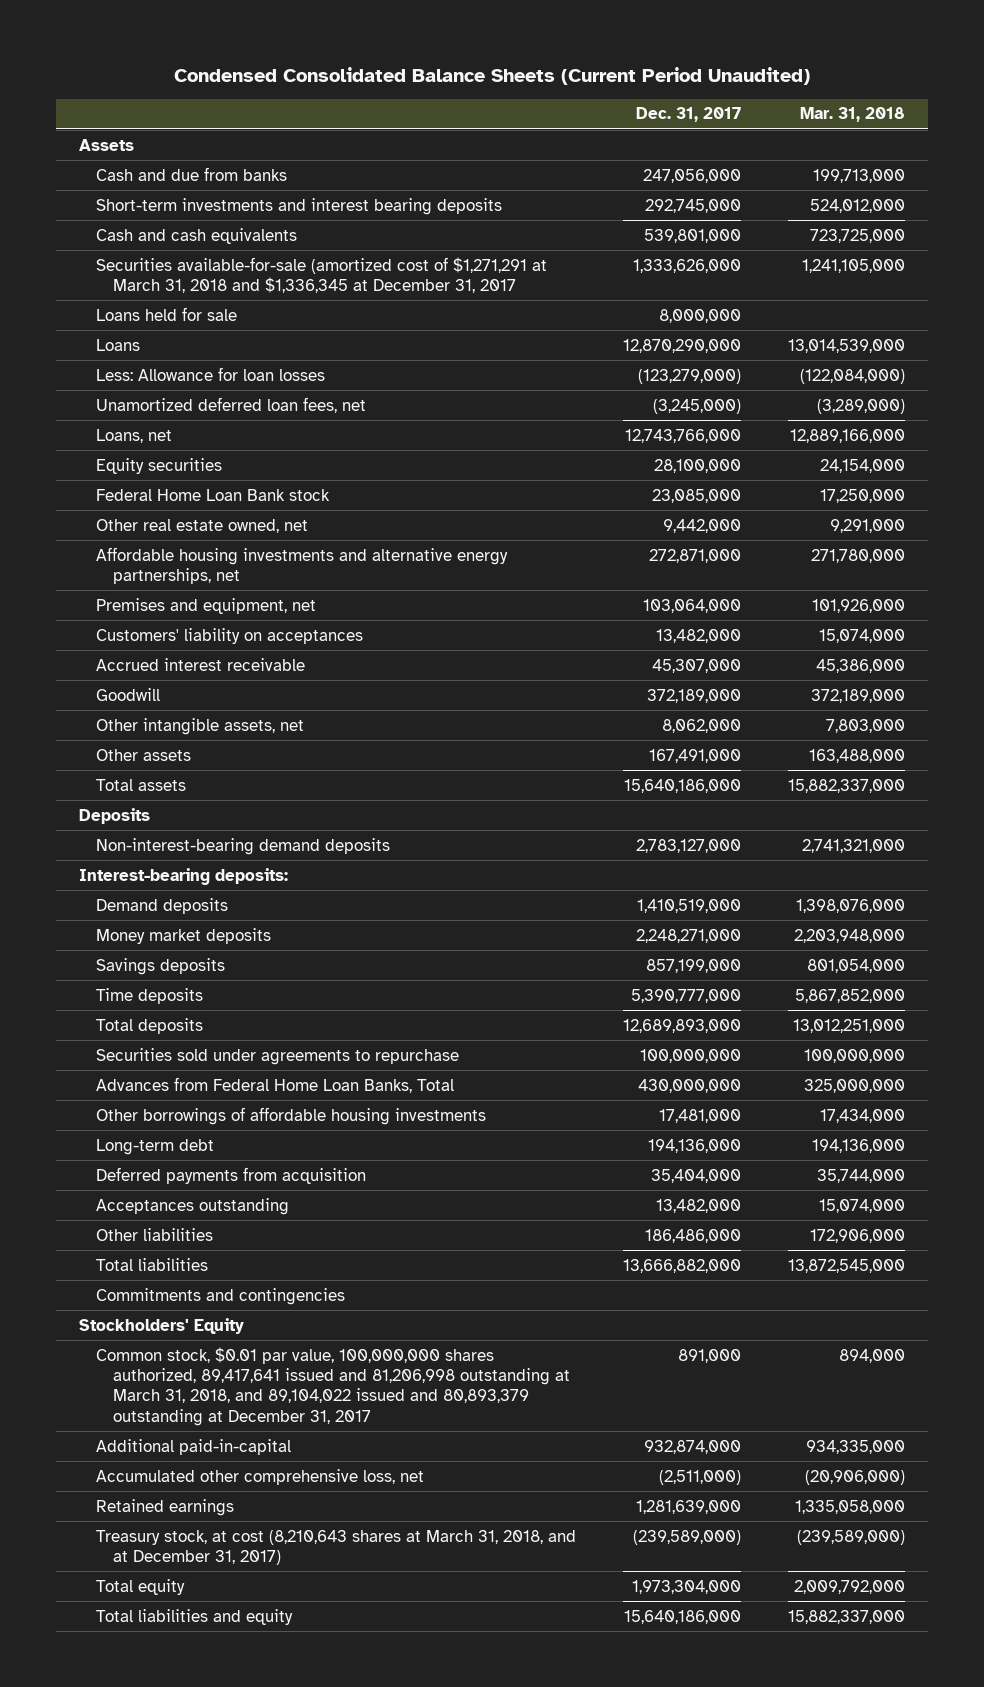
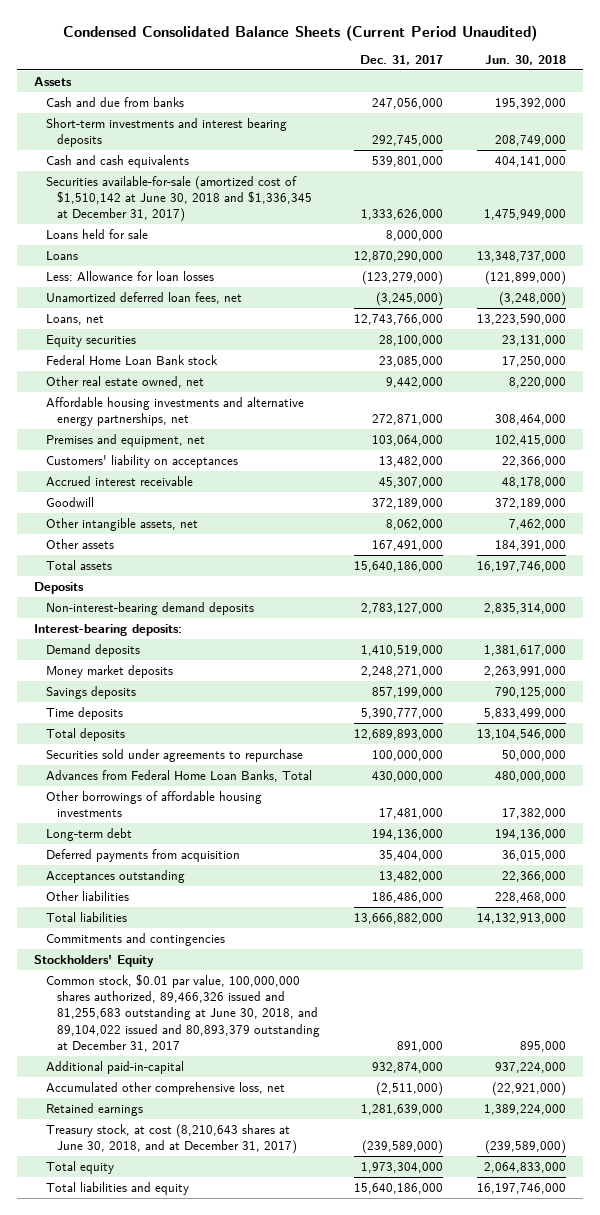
[799,107,905,123] Mar. 31, 2018 -> none
none -> [484,54,566,65] Jun. 30, 2018
[95,256,547,294] Securities available-for-sale (amortized cost of $1,271,291 at March 31, 2018 and $1,336,345 at December 31, 2017 -> [45,175,313,223] Securities available-for-sale (amortized cost of $1,510,142 at June 30, 2018 and $1,336,345 at December 31, 2017)
[95,1346,570,1426] Common stock, $0.01 par value, 100,000,000 shares authorized, 89,417,641 issued and 81,206,998 outstanding at March 31, 2018, and 89,104,022 issued and 80,893,379 outstanding at December 31, 2017 -> [45,973,321,1052] Common stock, $0.01 par value, 100,000,000 shares authorized, 89,466,326 issued and 81,255,683 outstanding at June 30, 2018, and 89,104,022 issued and 80,893,379 outstanding at December 31, 2017
[95,1529,576,1566] Treasury stock, at cost (8,210,643 shares at March 31, 2018, and at December 31, 2017) -> [45,1123,298,1154] Treasury stock, at cost (8,210,643 shares at June 30, 2018, and at December 31, 2017)

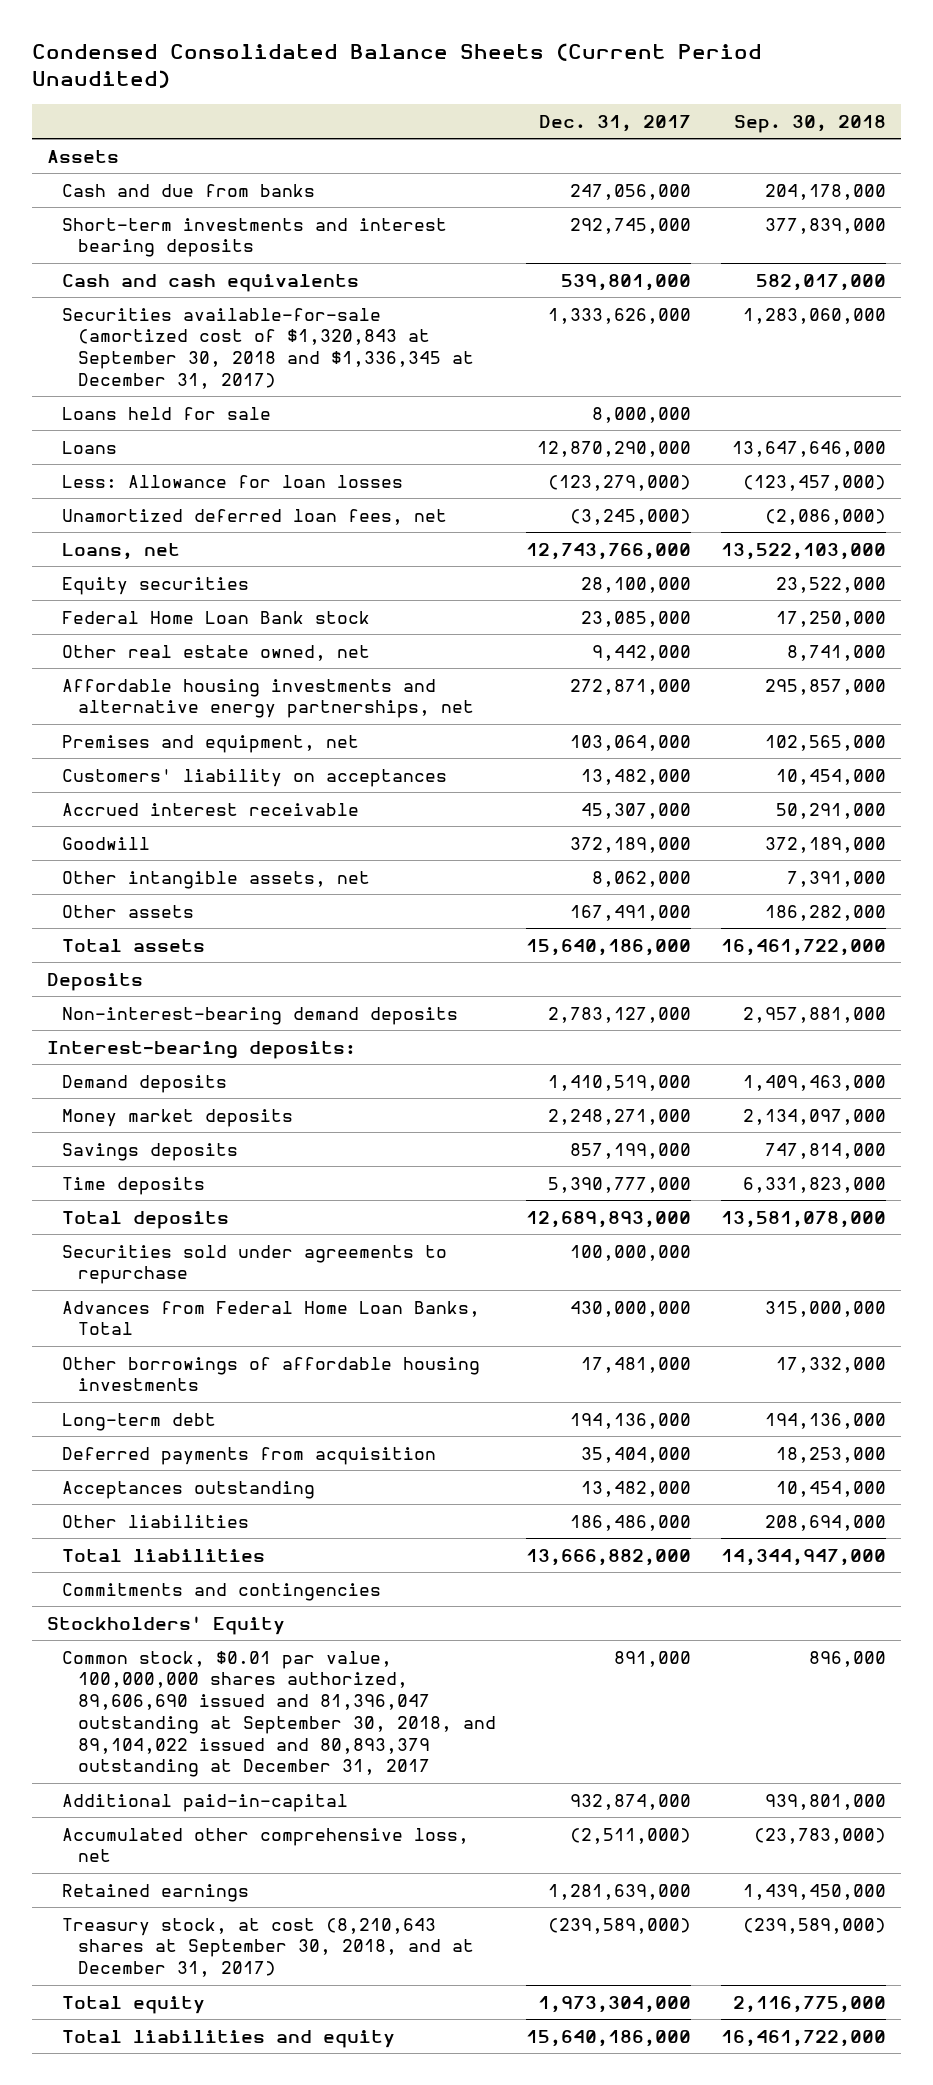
[484,54,566,65] Jun. 30, 2018 -> none
none -> [734,114,887,133] Sep. 30, 2018
[45,175,313,223] Securities available-for-sale (amortized cost of $1,510,142 at June 30, 2018 and $1,336,345 at December 31, 2017) -> [62,307,474,389] Securities available-for-sale (amortized cost of $1,320,843 at September 30, 2018 and $1,336,345 at December 31, 2017)
[45,973,321,1052] Common stock, $0.01 par value, 100,000,000 shares authorized, 89,466,326 issued and 81,255,683 outstanding at June 30, 2018, and 89,104,022 issued and 80,893,379 outstanding at December 31, 2017 -> [62,1650,496,1778] Common stock, $0.01 par value, 100,000,000 shares authorized, 89,606,690 issued and 81,396,047 outstanding at September 30, 2018, and 89,104,022 issued and 80,893,379 outstanding at December 31, 2017
[45,1123,298,1154] Treasury stock, at cost (8,210,643 shares at June 30, 2018, and at December 31, 2017) -> [62,1917,474,1978] Treasury stock, at cost (8,210,643 shares at September 30, 2018, and at December 31, 2017)

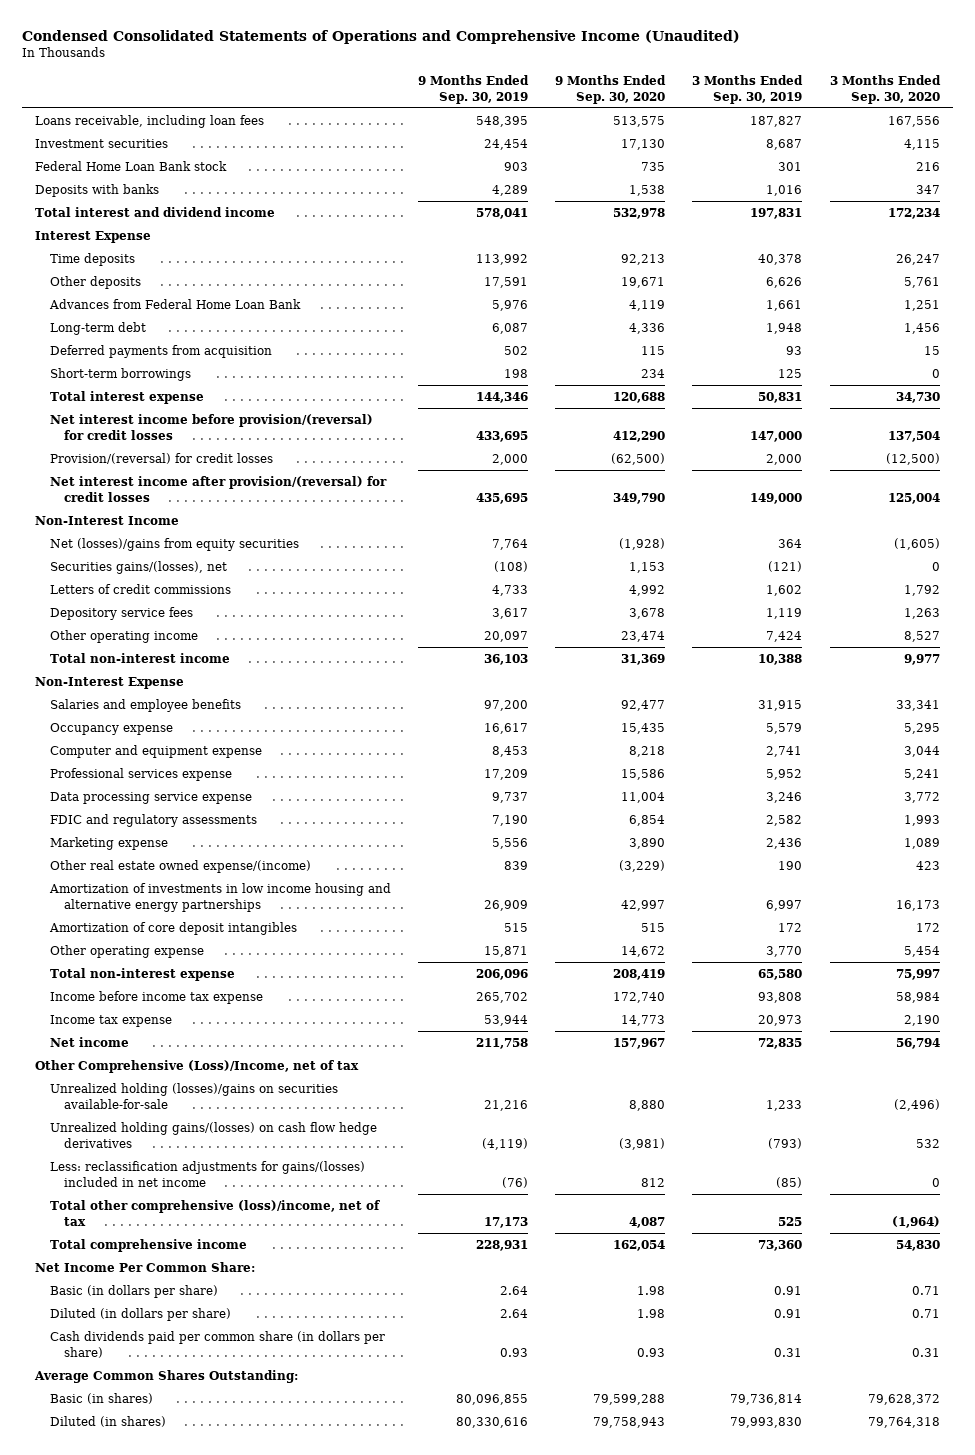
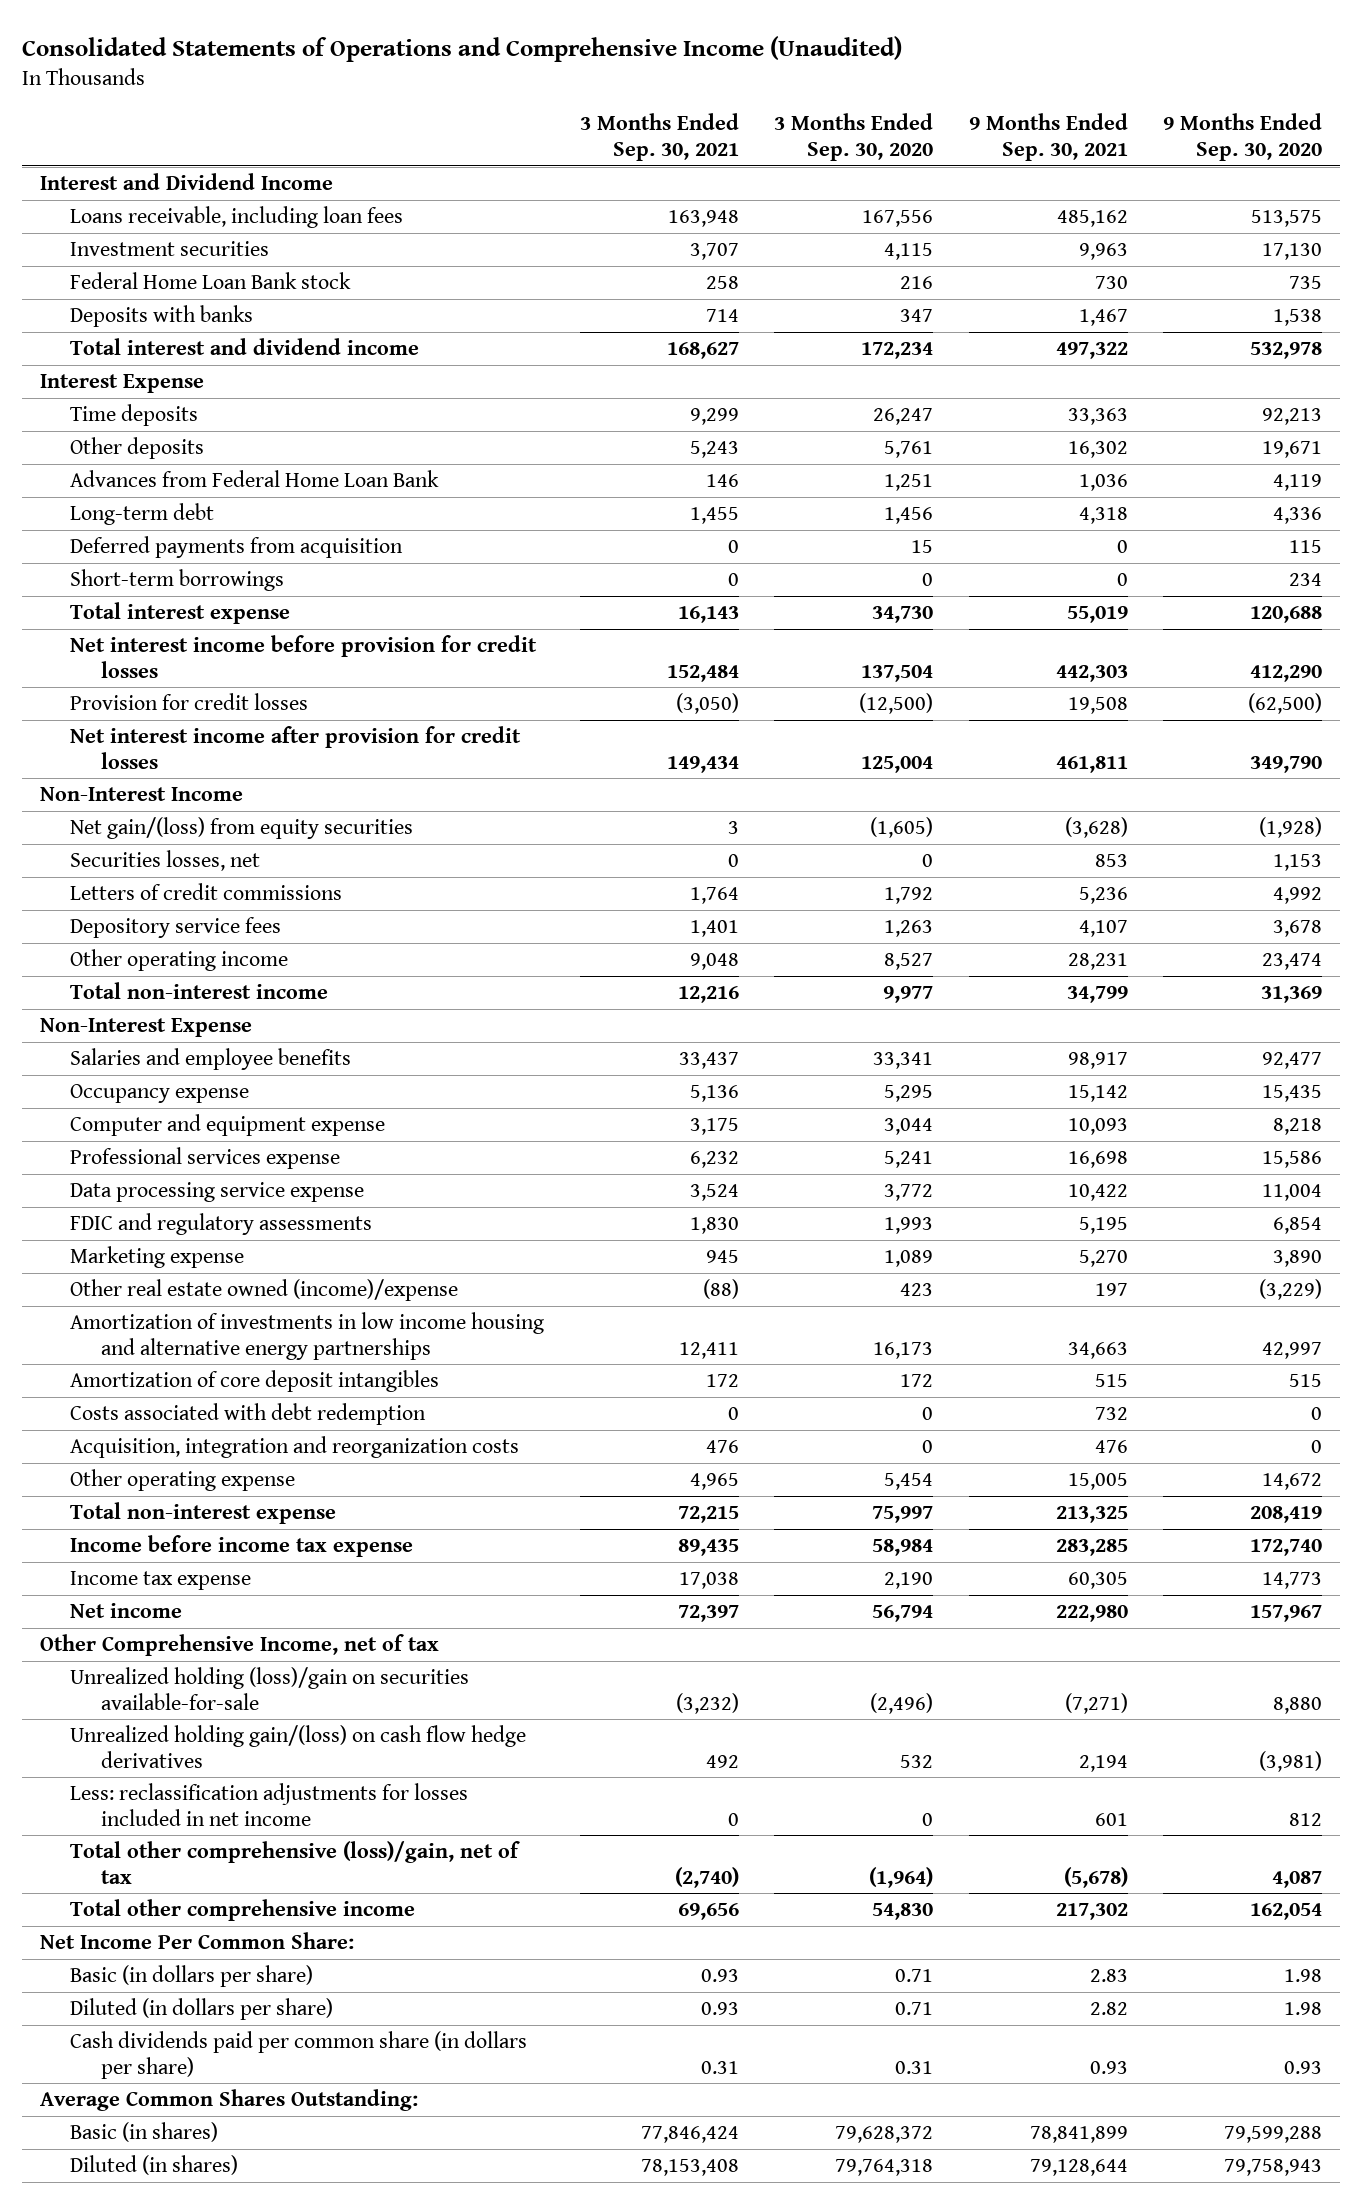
[21,29,740,44] Condensed Consolidated Statements of Operations and Comprehensive Income (Unaudited) -> [21,35,902,62] Consolidated Statements of Operations and Comprehensive Income (Unaudited)
[417,75,529,104] 9 Months Ended Sep. 30, 2019 -> none
[692,75,804,104] 3 Months Ended Sep. 30, 2019 -> none
none -> [579,113,739,162] 3 Months Ended Sep. 30, 2021
none -> [968,113,1128,162] 9 Months Ended Sep. 30, 2021
none -> [39,173,333,191] Interest and Dividend Income
[49,414,373,440] Net interest income before provision/(reversal) for credit losses -> [70,635,538,678] Net interest income before provision for credit losses
[49,453,273,465] Provision/(reversal) for credit losses -> [70,693,309,711] Provision for credit losses
[49,476,387,502] Net interest income after provision/(reversal) for credit losses -> [70,726,522,769] Net interest income after provision for credit losses
[49,538,299,552] Net (losses)/gains from equity securities -> [70,817,414,840] Net gain/(loss) from equity securities
[49,561,227,575] Securities gains/(losses), net -> [70,850,261,872] Securities losses, net
[49,860,311,874] Other real estate owned expense/(income) -> [70,1279,459,1302] Other real estate owned (income)/expense
none -> [70,1403,427,1426] Costs associated with debt redemption
none -> [70,1436,520,1459] Acquisition, integration and reorganization costs
[35,1060,360,1074] Other Comprehensive (Loss)/Income, net of tax -> [39,1634,439,1657] Other Comprehensive Income, net of tax
[49,1083,338,1109] Unrealized holding (losses)/gains on securities available-for-sale -> [70,1667,470,1710] Unrealized holding (loss)/gain on securities available-for-sale
[49,1122,377,1148] Unrealized holding gains/(losses) on cash flow hedge derivatives -> [70,1725,527,1768] Unrealized holding gain/(loss) on cash flow hedge derivatives
[49,1161,365,1187] Less: reclassification adjustments for gains/(losses) included in net income -> [70,1783,469,1826] Less: reclassification adjustments for losses included in net income
[49,1200,380,1226] Total other comprehensive (loss)/income, net of tax -> [70,1841,521,1884] Total other comprehensive (loss)/gain, net of tax
[49,1239,247,1253] Total comprehensive income -> [70,1899,416,1922] Total other comprehensive income

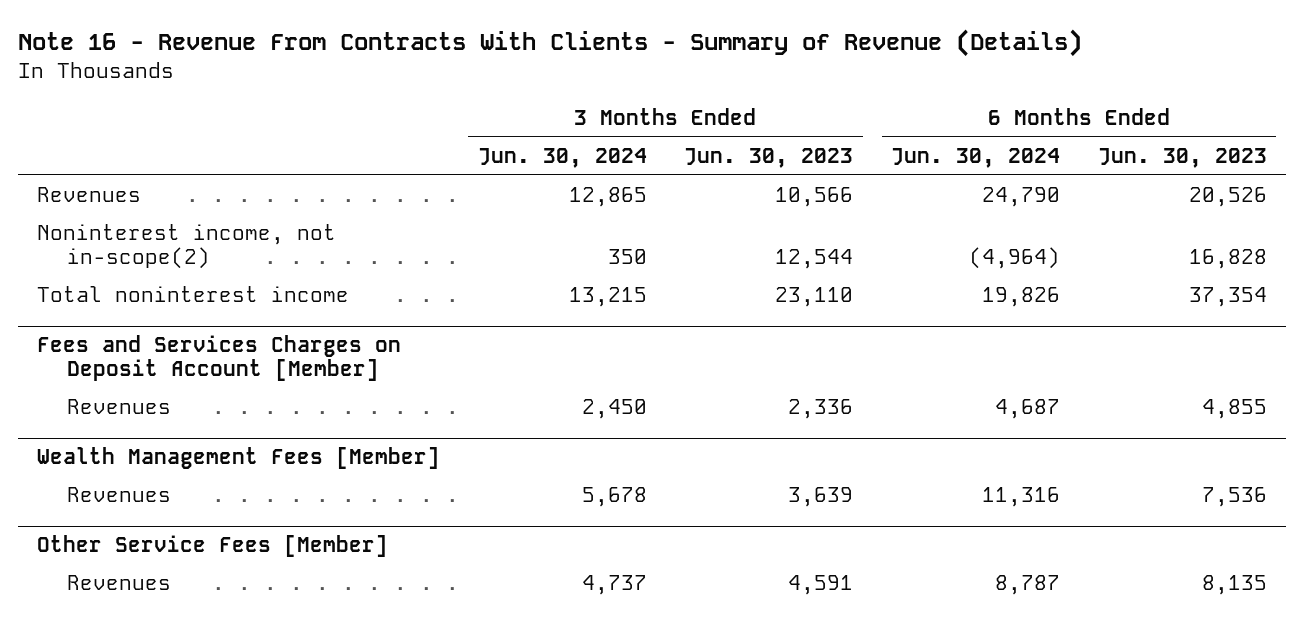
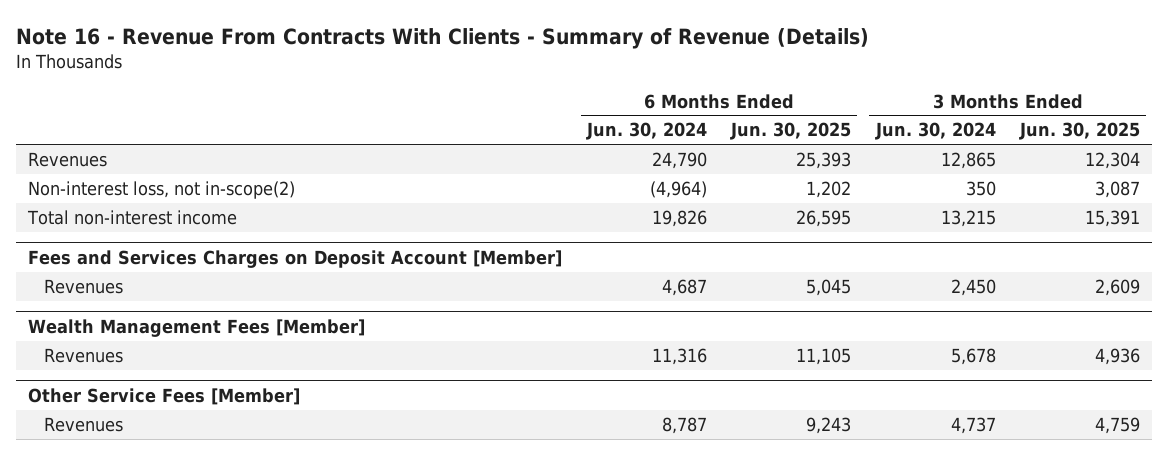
[684,147,854,168] Jun. 30, 2023 -> none
[1097,147,1267,168] Jun. 30, 2023 -> none
none -> [730,122,852,141] Jun. 30, 2025
none -> [1018,122,1140,141] Jun. 30, 2025
[36,224,336,270] Noninterest income, not in-scope(2) -> [28,181,296,200] Non-interest loss, not in-scope(2)
[36,286,349,303] Total noninterest income -> [27,210,238,226] Total non-interest income

